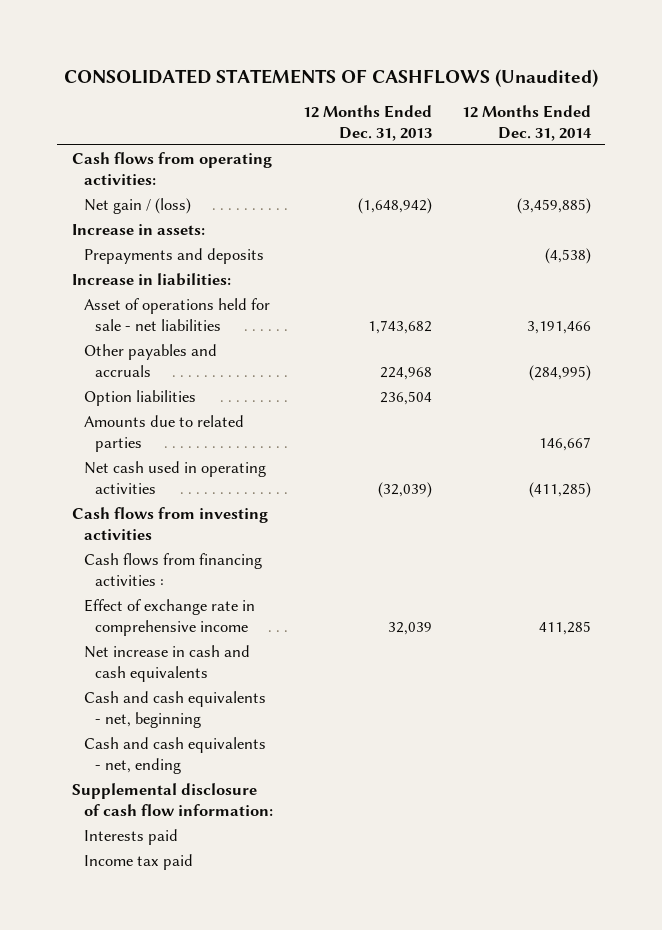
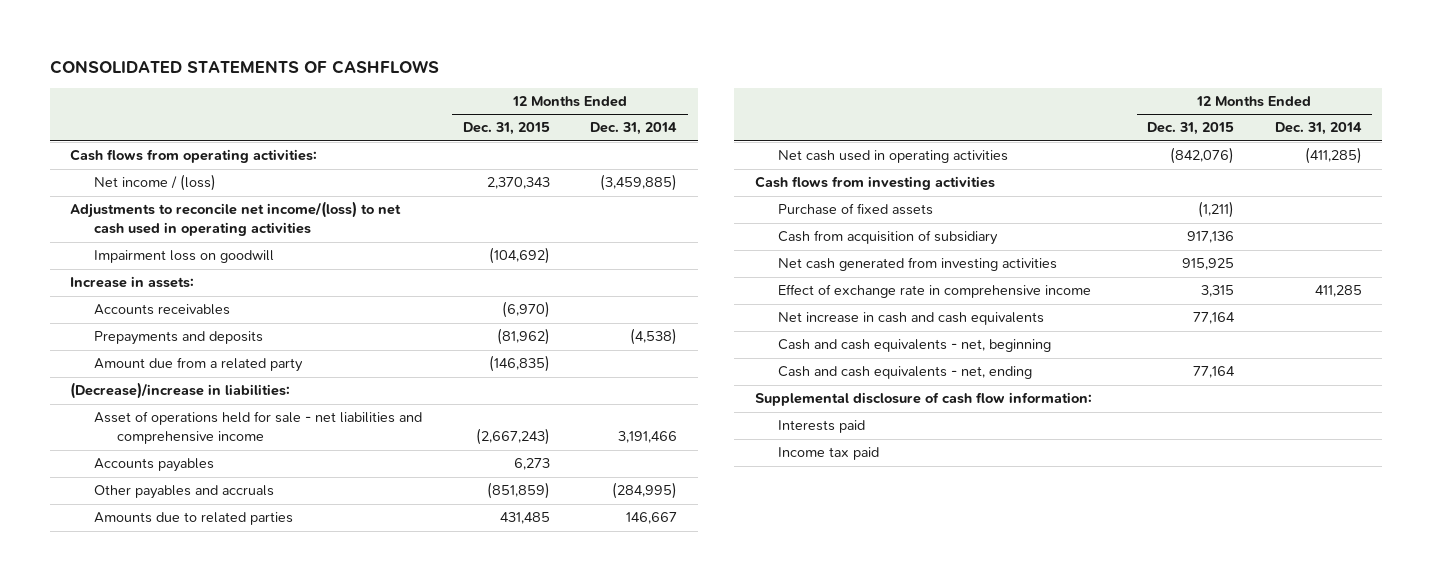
[64,68,599,87] CONSOLIDATED STATEMENTS OF CASHFLOWS (Unaudited) -> [50,59,440,74] CONSOLIDATED STATEMENTS OF CASHFLOWS
[302,104,432,141] 12 Months Ended Dec. 31, 2013 -> none
none -> [462,122,550,136] Dec. 31, 2015
[83,197,191,214] Net gain / (loss) -> [93,174,216,192] Net income / (loss)
none -> [70,201,402,237] Adjustments to reconcile net income/(loss) to net cash used in operating activities
none -> [93,250,274,264] Impairment loss on goodwill
none -> [93,304,230,316] Accounts receivables
none -> [93,357,303,373] Amount due from a related party
[71,272,231,286] Increase in liabilities: -> [70,382,291,400] (Decrease)/increase in liabilities:
[83,297,270,331] Asset of operations held for sale - net liabilities -> [93,411,422,445] Asset of operations held for sale - net liabilities and comprehensive income
none -> [93,458,214,473] Accounts payables
[83,389,196,406] Option liabilities -> none
[83,552,262,586] Cash flows from financing activities : -> none
none -> [778,203,934,216] Purchase of fixed assets
none -> [778,230,999,246] Cash from acquisition of subsidiary
none -> [778,257,1058,272] Net cash generated from investing activities

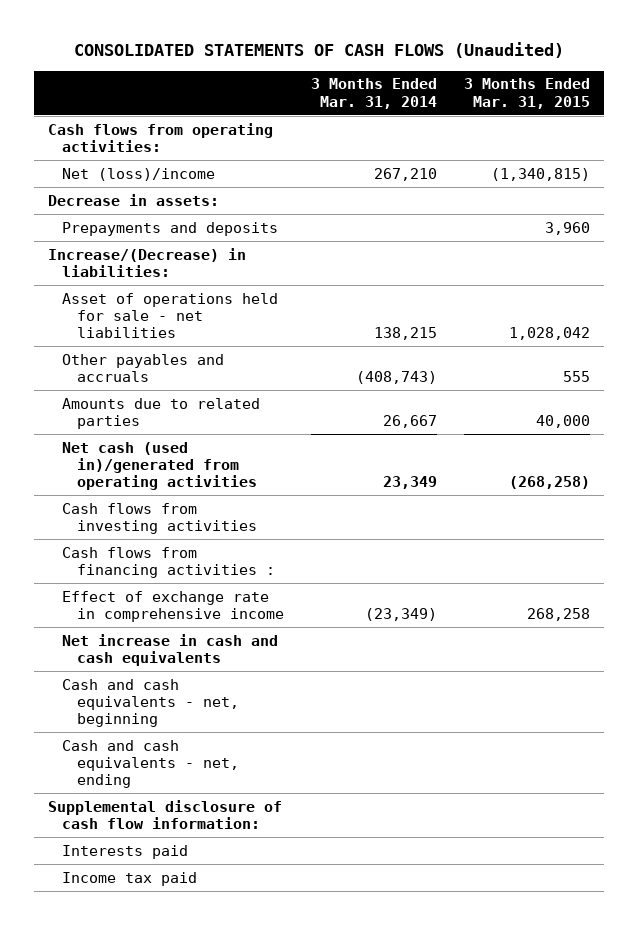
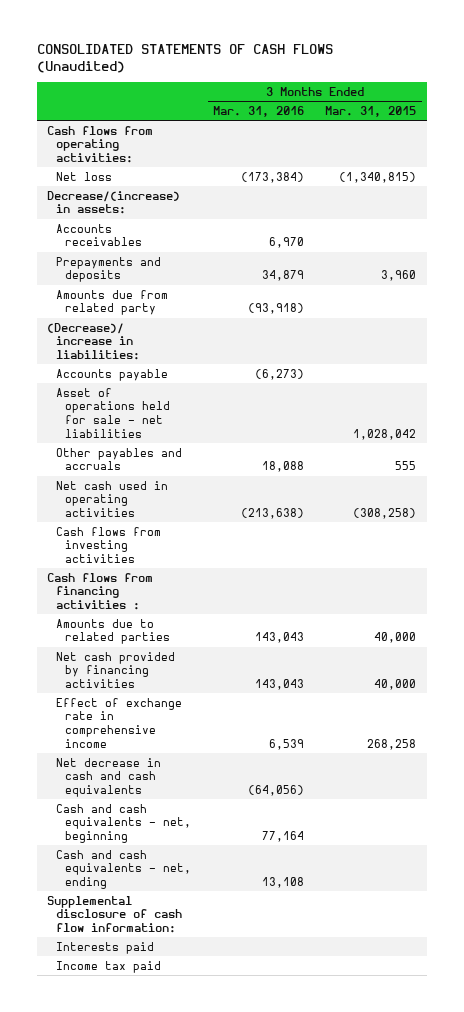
[311,78,438,109] 3 Months Ended Mar. 31, 2014 -> none
none -> [212,105,304,117] Mar. 31, 2016
[62,167,216,181] Net (loss)/income -> [56,171,113,181] Net loss
[47,193,219,206] Decrease in assets: -> [47,190,181,215] Decrease/(increase) in assets:
none -> [56,223,143,247] Accounts receivables
none -> [56,289,169,316] Amounts due from related party
[47,247,246,277] Increase/(Decrease) in liabilities: -> [47,322,141,360] (Decrease)/ increase in liabilities:
none -> [56,368,169,381] Accounts payable
[62,441,257,490] Net cash (used in)/generated from operating activities -> [56,480,169,517] Net cash used in operating activities
[509,475,591,489] (268,258) -> [353,507,417,519] (308,258)
[62,397,261,429] Amounts due to related parties -> [56,618,171,645] Amounts due to related parties
none -> [56,651,176,688] Net cash provided by financing activities
[62,633,279,666] Net increase in cash and cash equivalents -> [56,757,162,797] Net decrease in cash and cash equivalents

